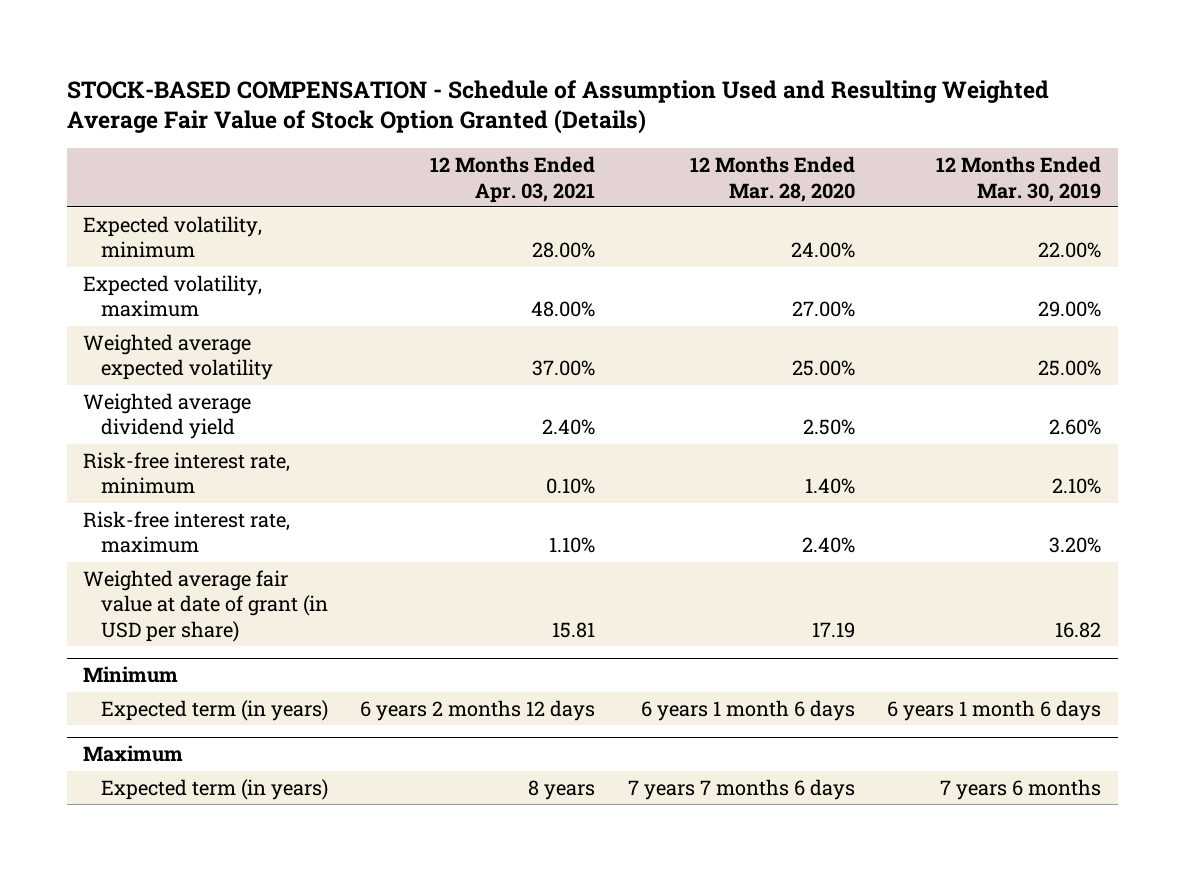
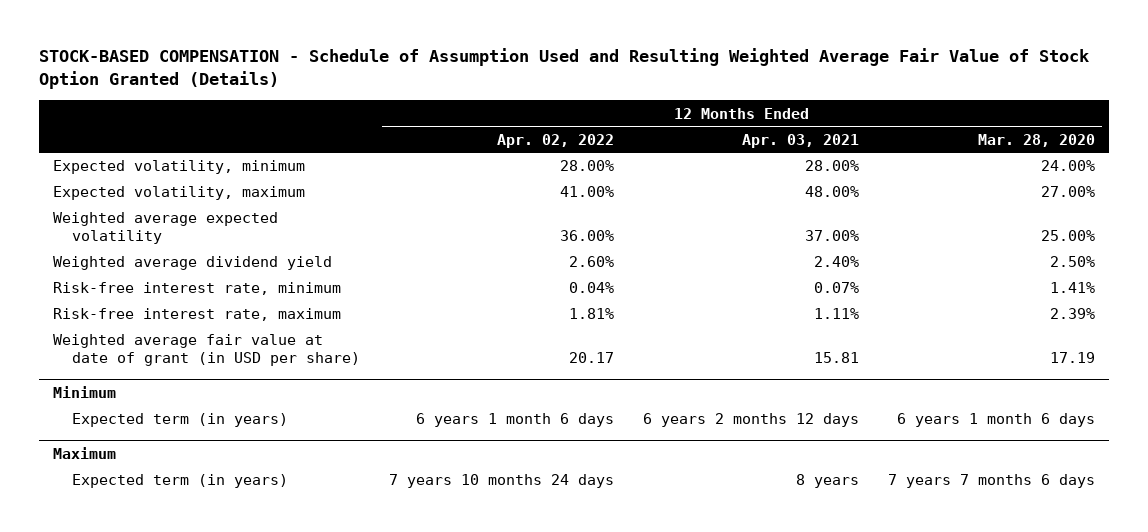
[936,155,1102,202] 12 Months Ended Mar. 30, 2019 -> none
none -> [497,133,615,148] Apr. 02, 2022
[546,478,596,495] 0.10% -> [814,282,860,294] 0.07%
[804,478,855,495] 1.40% -> [1049,282,1095,294] 1.41%
[549,537,596,554] 1.10% -> [814,308,860,320] 1.11%
[801,537,855,554] 2.40% -> [1049,308,1095,320] 2.39%

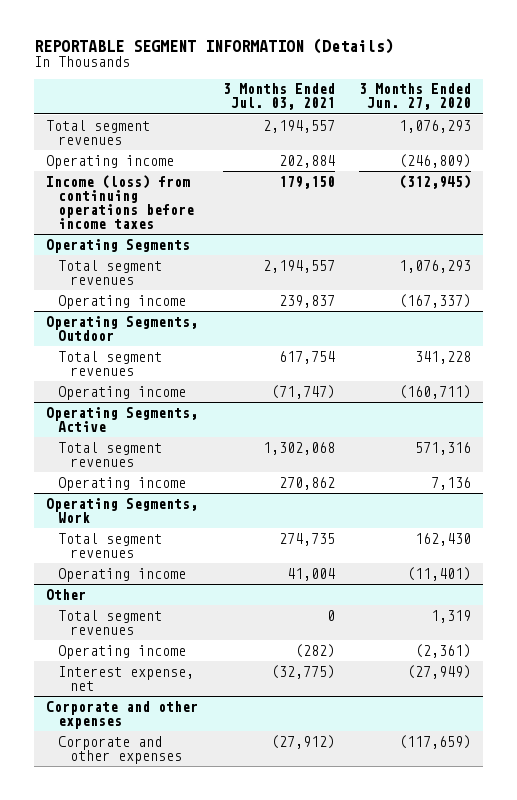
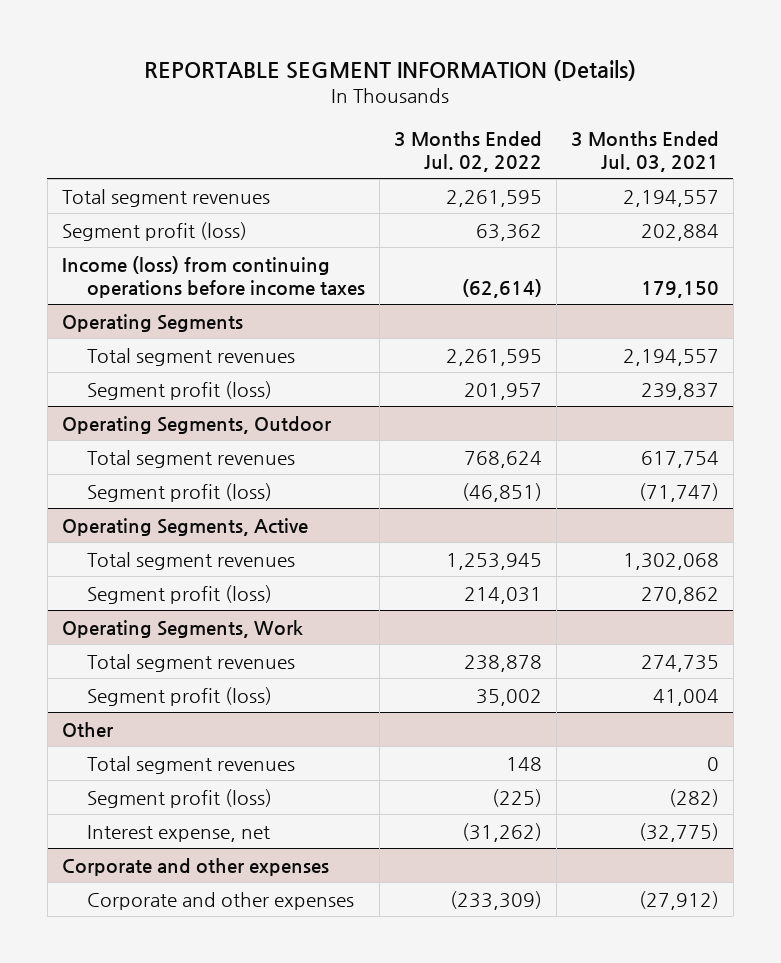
[359,83,472,111] 3 Months Ended Jun. 27, 2020 -> none
none -> [393,130,542,172] 3 Months Ended Jul. 02, 2022
[46,154,175,169] Operating income -> [61,221,247,241] Segment profit (loss)
[58,294,187,309] Operating income -> [86,380,272,400] Segment profit (loss)
[58,385,187,400] Operating income -> [86,482,272,502] Segment profit (loss)
[58,476,187,491] Operating income -> [86,584,272,604] Segment profit (loss)
[58,567,187,582] Operating income -> [86,686,272,706] Segment profit (loss)
[58,644,187,659] Operating income -> [86,788,272,808] Segment profit (loss)

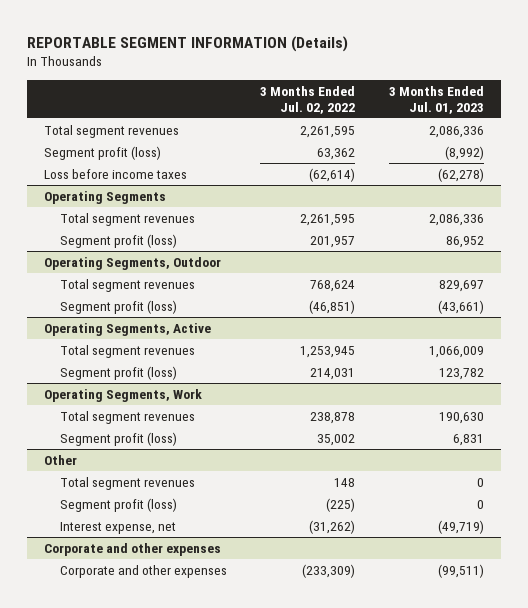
[570,130,719,172] 3 Months Ended Jul. 03, 2021 -> none
none -> [389,85,485,114] 3 Months Ended Jul. 01, 2023
[61,255,365,298] Income (loss) from continuing operations before income taxes -> [43,168,187,179] Loss before income taxes

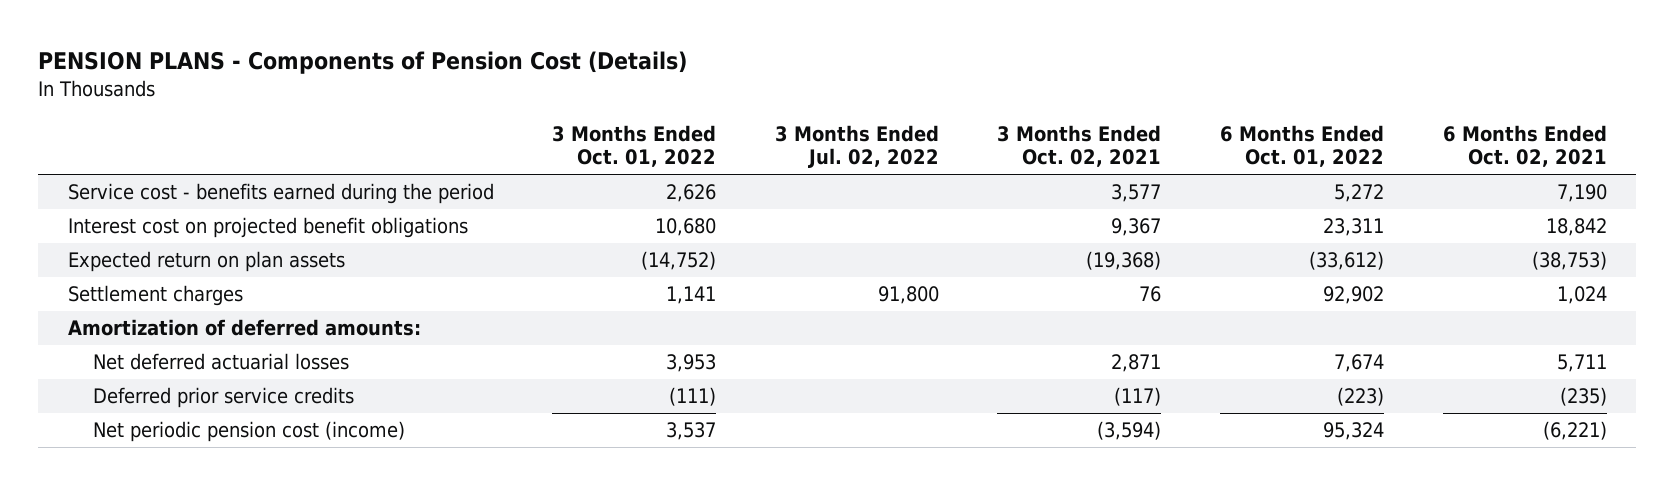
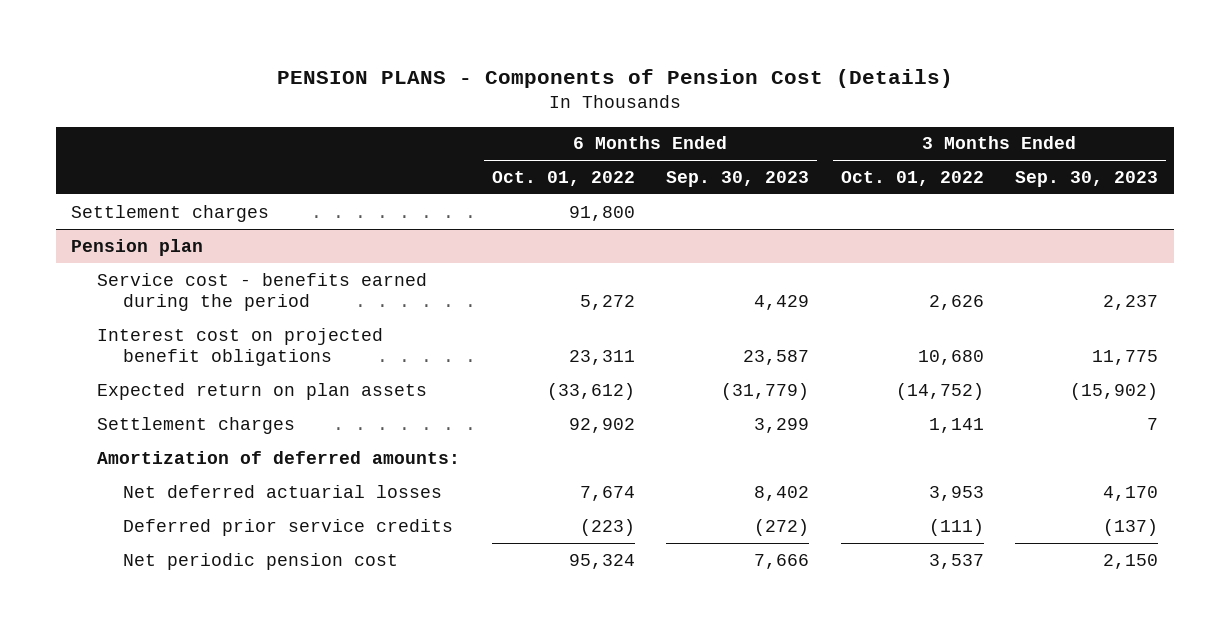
[774,124,939,169] 3 Months Ended Jul. 02, 2022 -> none
[997,124,1162,168] 3 Months Ended Oct. 02, 2021 -> none
[1442,124,1607,168] 6 Months Ended Oct. 02, 2021 -> none
none -> [666,171,810,188] Sep. 30, 2023
none -> [1014,171,1158,188] Sep. 30, 2023
none -> [71,204,270,222] Settlement charges
none -> [71,238,204,256] Pension plan
[93,421,406,443] Net periodic pension cost (income) -> [123,552,399,570] Net periodic pension cost

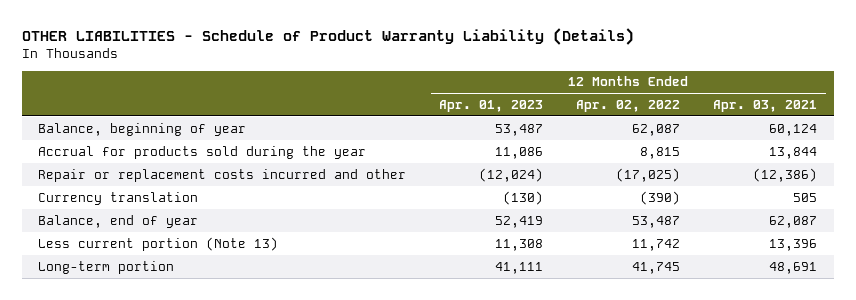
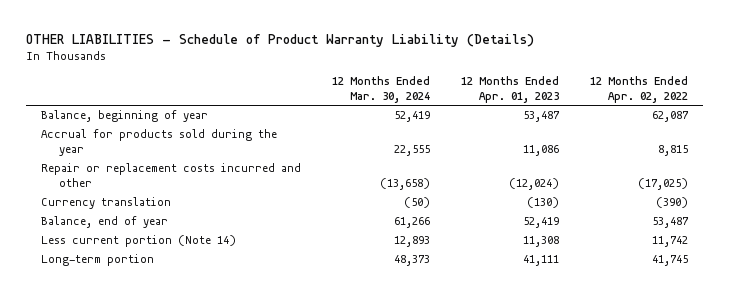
[713,99,818,112] Apr. 03, 2021 -> none
none -> [332,75,431,103] 12 Months Ended Mar. 30, 2024
[38,236,279,251] Less current portion (Note 13) -> [41,235,237,248] Less current portion (Note 14)

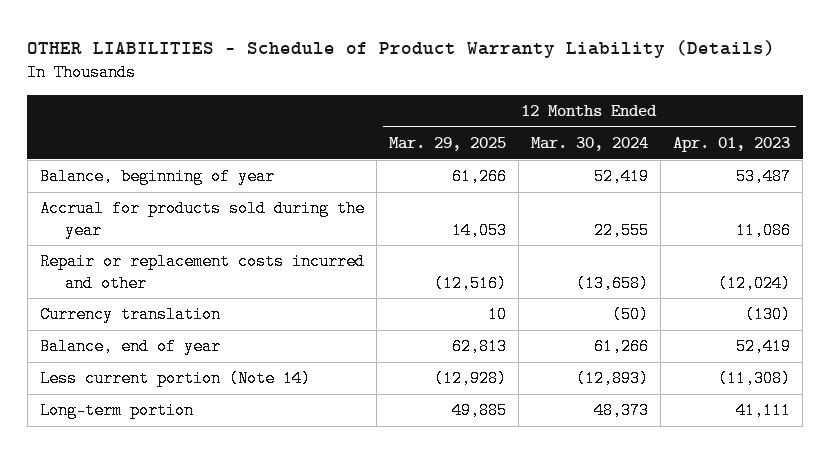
[589,75,688,103] 12 Months Ended Apr. 02, 2022 -> none
none -> [388,136,506,151] Mar. 29, 2025
[394,236,431,248] 12,893 -> [575,370,649,388] (12,893)
[523,236,560,248] 11,308 -> [718,370,792,388] (11,308)

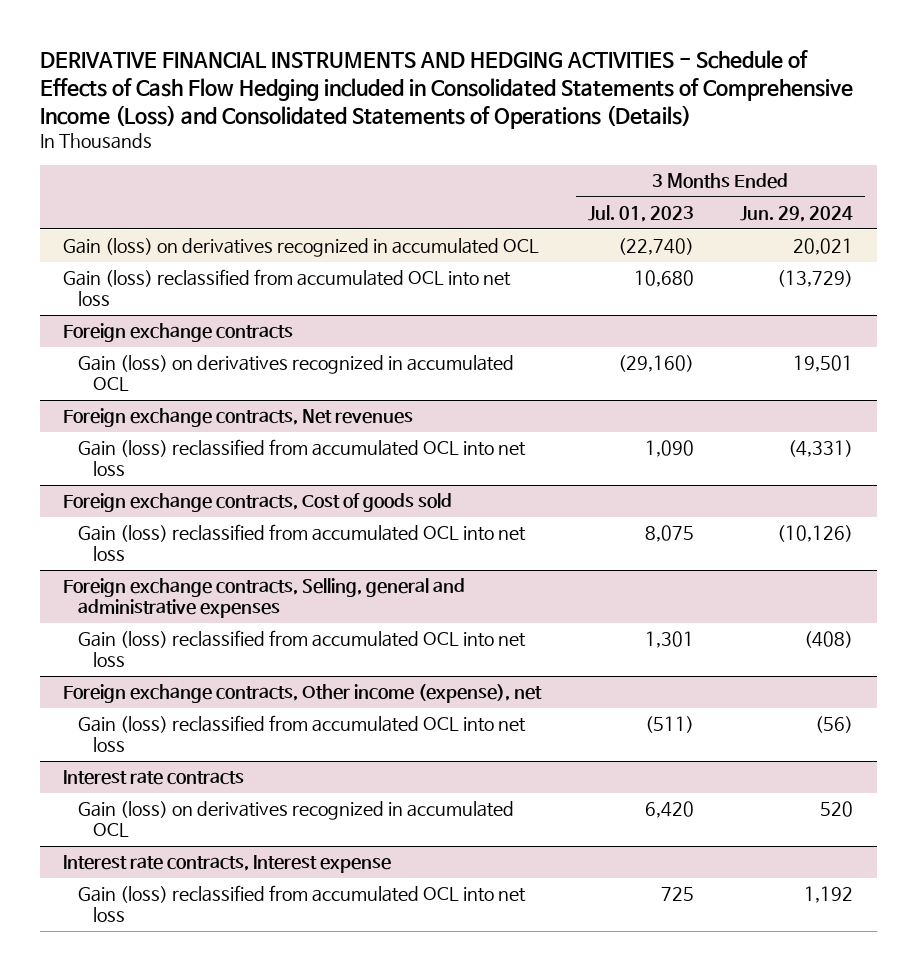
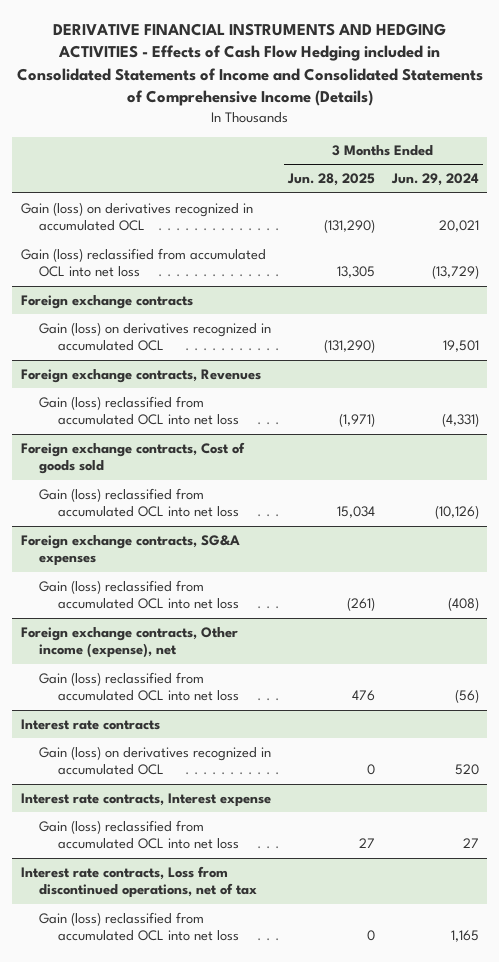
[39,50,853,129] DERIVATIVE FINANCIAL INSTRUMENTS AND HEDGING ACTIVITIES - Schedule of Effects of Cash Flow Hedging included in Consolidated Statements of Comprehensive Income (Loss) and Consolidated Statements of Operations (Details) -> [16,22,483,107] DERIVATIVE FINANCIAL INSTRUMENTS AND HEDGING ACTIVITIES - Effects of Cash Flow Hedging included in Consolidated Statements of Income and Consolidated Statements of Comprehensive Income (Details)
[587,205,694,223] Jul. 01, 2023 -> none
none -> [286,173,375,187] Jun. 28, 2025
[62,408,413,428] Foreign exchange contracts, Net revenues -> [20,368,261,383] Foreign exchange contracts, Revenues
[62,578,465,619] Foreign exchange contracts, Selling, general and administrative expenses -> none
none -> [20,534,240,567] Foreign exchange contracts, SG&A expenses
[804,886,854,904] 1,192 -> [462,838,479,849] 27
none -> [20,865,258,899] Interest rate contracts, Loss from discontinued operations, net of tax
none -> [39,911,239,942] Gain (loss) reclassified from accumulated OCL into net loss

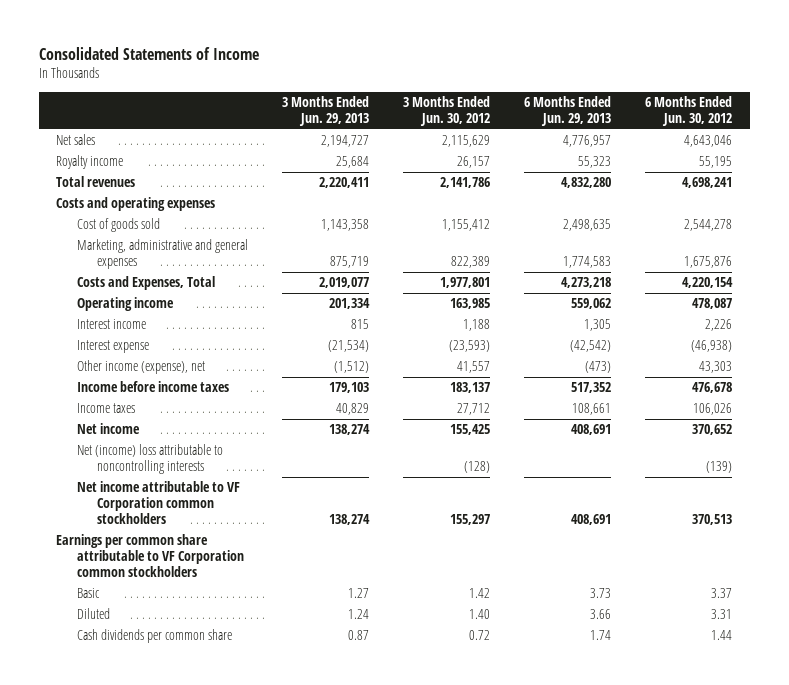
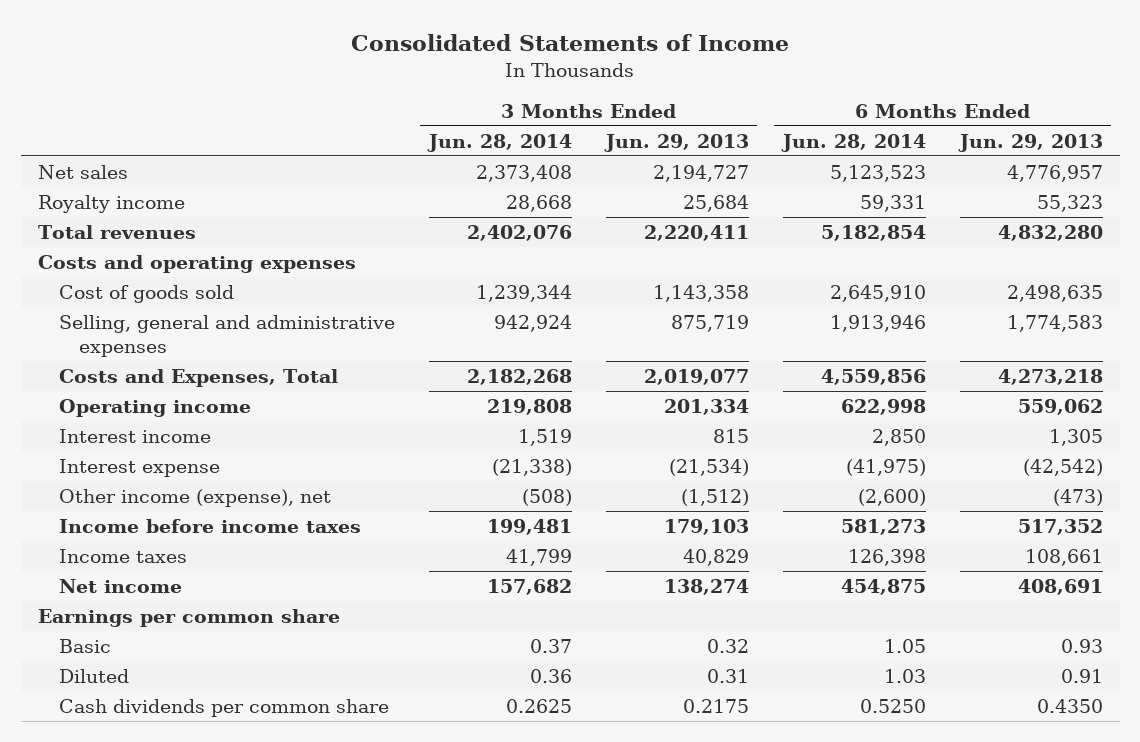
[403,96,491,127] 3 Months Ended Jun. 30, 2012 -> none
[645,96,733,127] 6 Months Ended Jun. 30, 2012 -> none
none -> [426,133,572,152] Jun. 28, 2014
none -> [780,133,926,152] Jun. 28, 2014
[76,239,248,270] Marketing, administrative and general expenses -> [58,314,395,357] Selling, general and administrative expenses
[76,444,223,475] Net (income) loss attributable to noncontrolling interests -> none
[76,481,240,525] Net income attributable to VF Corporation common stockholders -> none
[56,534,244,578] Earnings per common share attributable to VF Corporation common stockholders -> [37,608,340,627] Earnings per common share
[347,588,369,599] 1.27 -> [706,638,749,653] 0.32
[590,588,612,599] 3.73 -> [1060,638,1103,653] 0.93
[347,609,369,620] 1.24 -> [706,668,749,683] 0.31
[590,609,612,620] 3.66 -> [1060,668,1103,683] 0.91
[347,630,369,641] 0.87 -> [682,698,749,713] 0.2175
[590,630,612,641] 1.74 -> [1036,698,1103,713] 0.4350

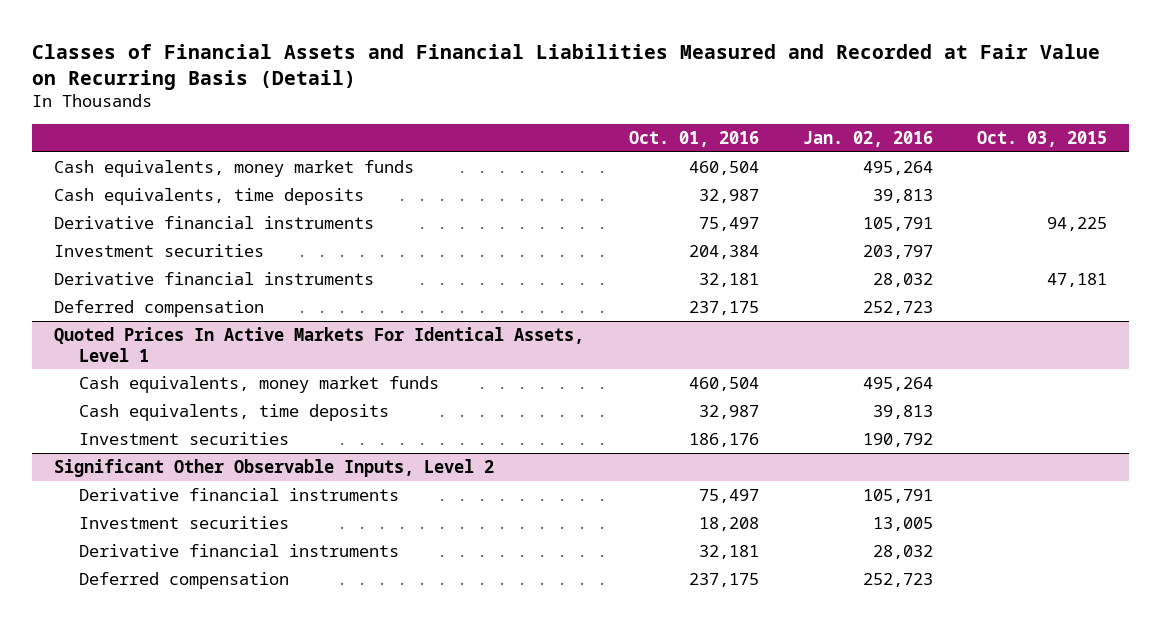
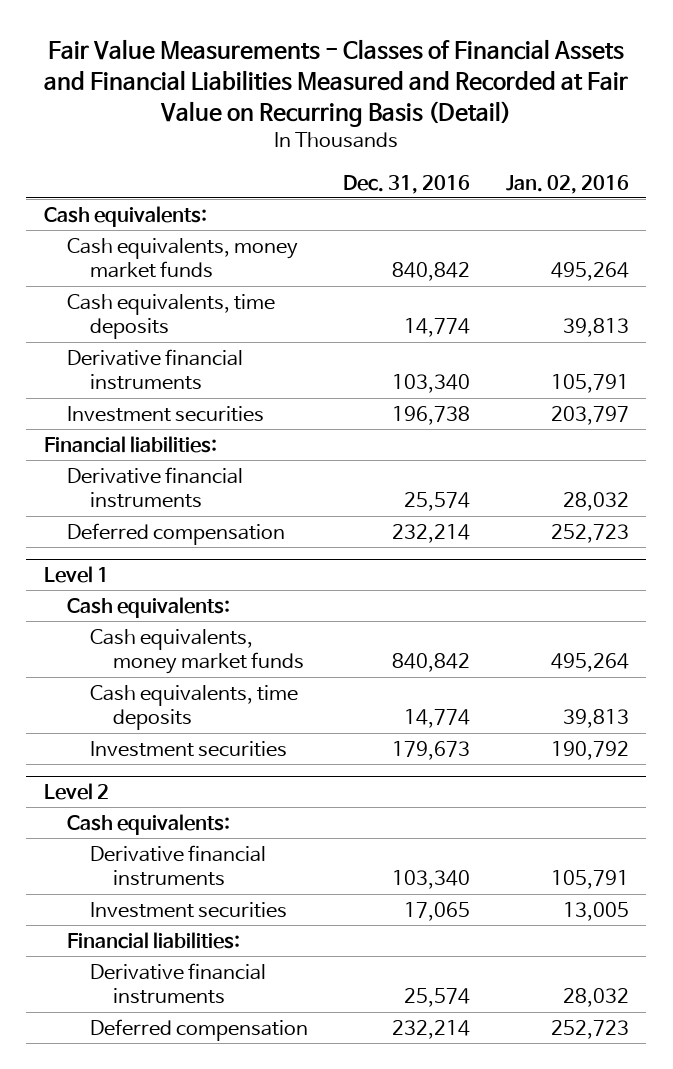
[32,43,1101,90] Classes of Financial Assets and Financial Liabilities Measured and Recorded at Fair Value on Recurring Basis (Detail) -> [44,38,629,127] Fair Value Measurements - Classes of Financial Assets and Financial Liabilities Measured and Recorded at Fair Value on Recurring Basis (Detail)
[628,131,759,148] Oct. 01, 2016 -> none
[976,131,1107,148] Oct. 03, 2015 -> none
none -> [343,174,471,194] Dec. 31, 2016
none -> [44,205,208,227] Cash equivalents:
none -> [44,435,218,453] Financial liabilities:
[54,326,585,362] Quoted Prices In Active Markets For Identical Assets, Level 1 -> [44,565,110,583] Level 1
none -> [67,596,231,618] Cash equivalents:
[54,458,495,477] Significant Other Observable Inputs, Level 2 -> [44,782,110,800] Level 2
none -> [67,813,231,835] Cash equivalents:
none -> [67,931,241,949] Financial liabilities:

